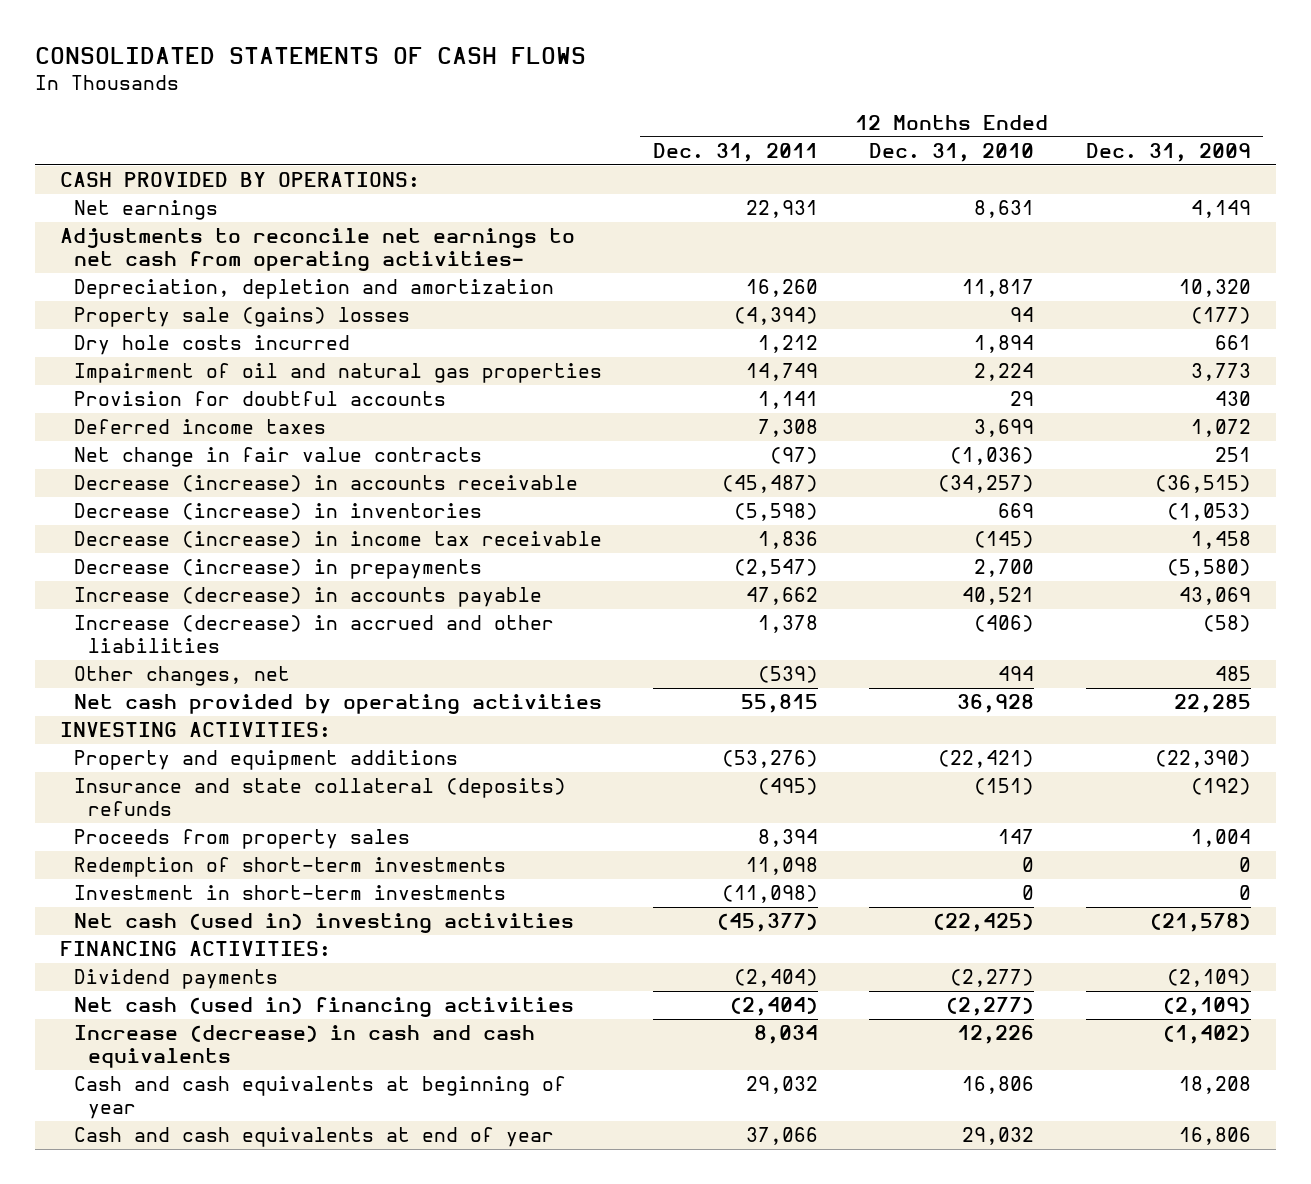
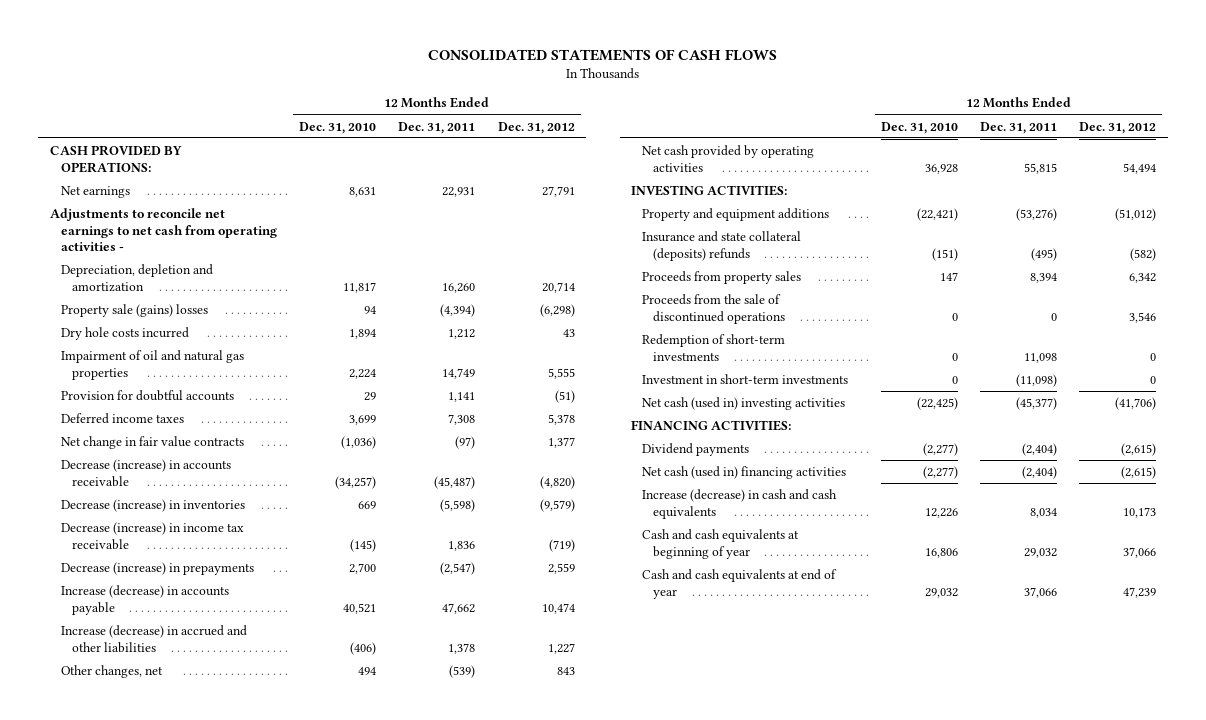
[1085,142,1251,162] Dec. 31, 2009 -> none
none -> [497,121,575,134] Dec. 31, 2012
[60,228,576,272] Adjustments to reconcile net earnings to net cash from operating activities- -> [49,208,277,252] Adjustments to reconcile net earnings to net cash from operating activities -
none -> [642,294,786,324] Proceeds from the sale of discontinued operations

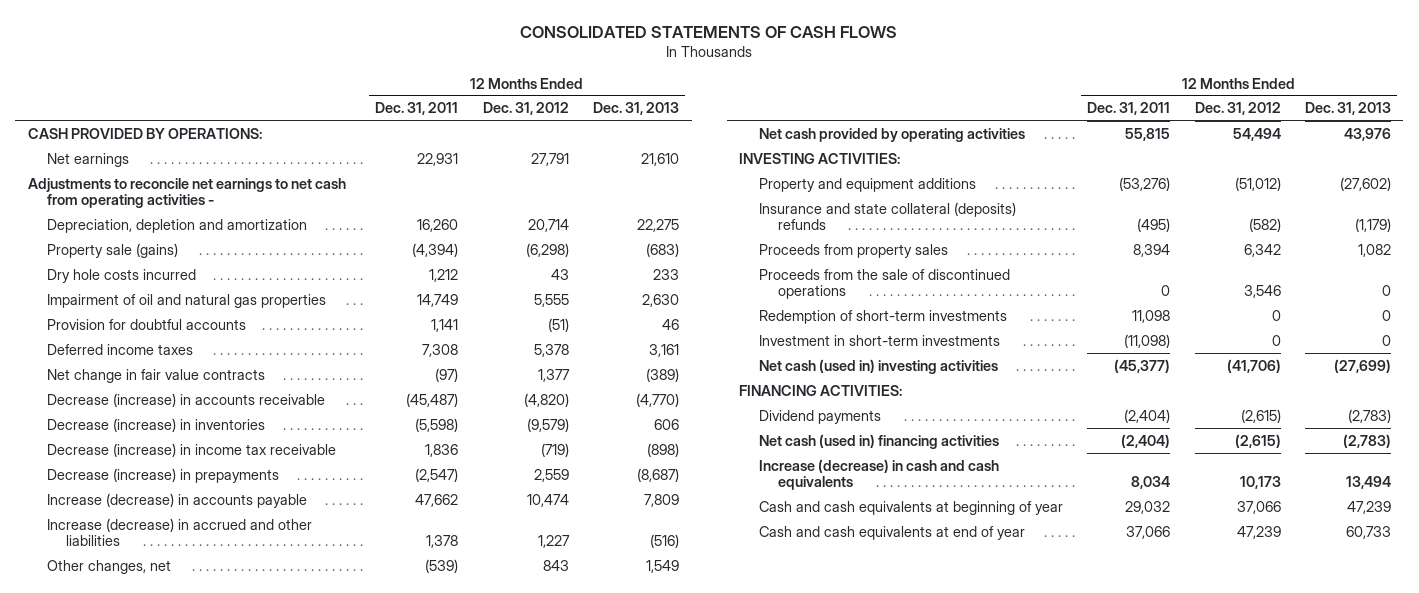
[299,121,377,134] Dec. 31, 2010 -> none
none -> [593,102,680,116] Dec. 31, 2013
[60,304,208,318] Property sale (gains) losses -> [47,242,179,258] Property sale (gains)

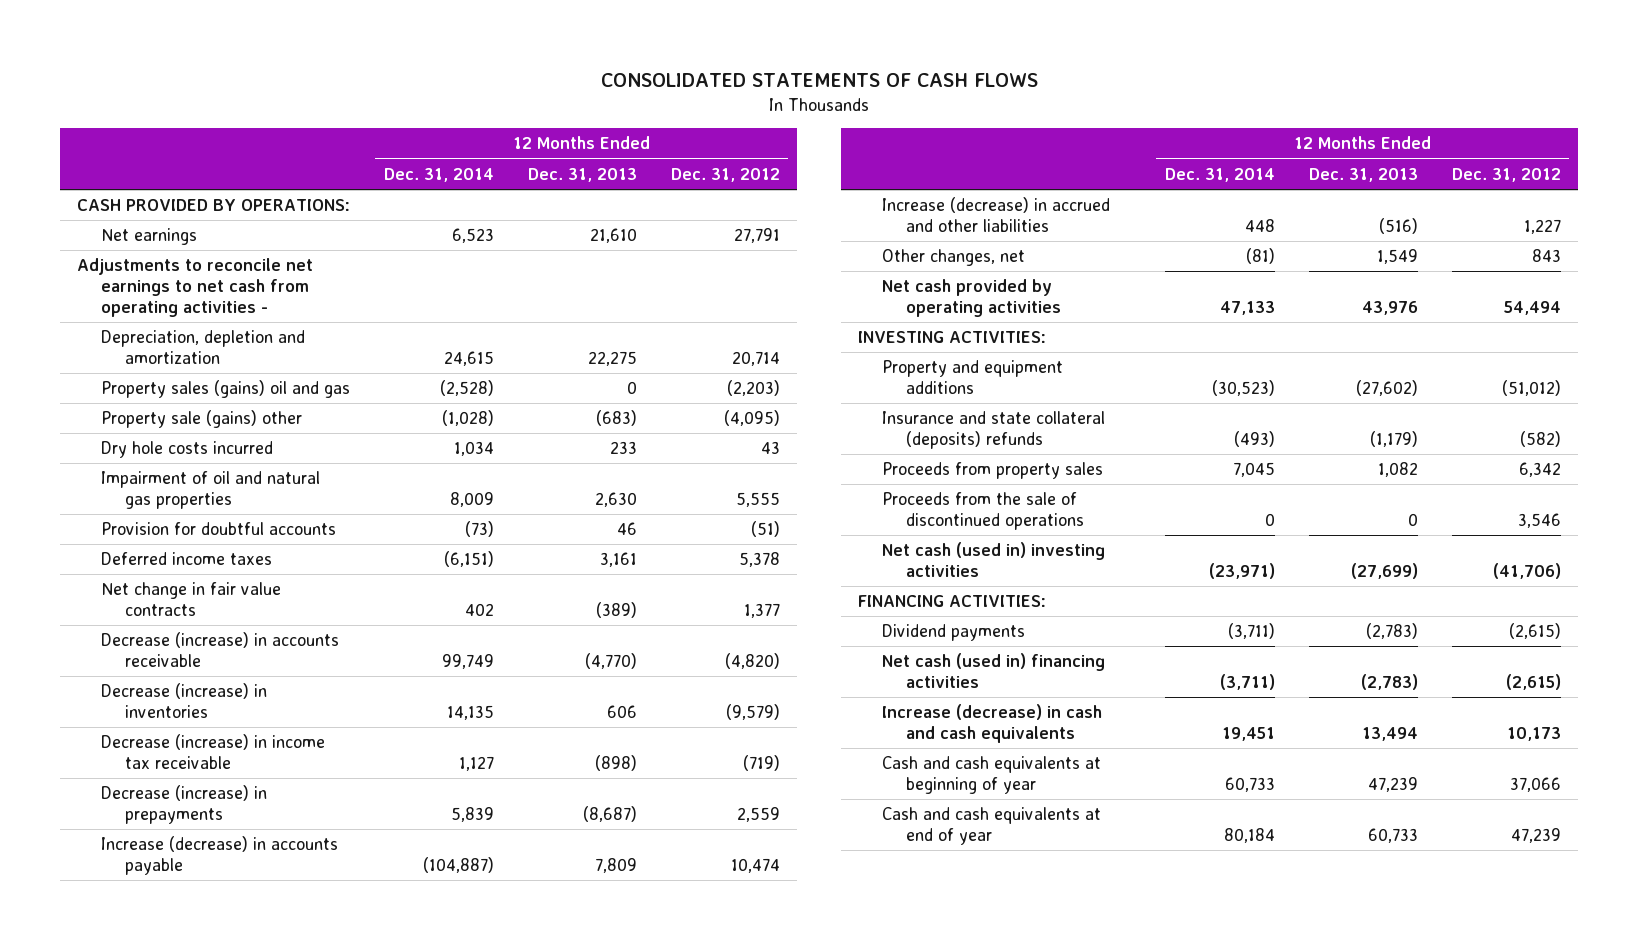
[375,102,459,116] Dec. 31, 2011 -> none
none -> [383,167,494,182] Dec. 31, 2014
none -> [100,380,350,399] Property sales (gains) oil and gas
[47,242,179,258] Property sale (gains) -> [100,410,302,429] Property sale (gains) other
[525,242,569,257] (6,298) -> [723,410,780,427] (4,095)
[758,309,1007,324] Redemption of short-term investments -> none
[758,334,1000,346] Investment in short-term investments -> none

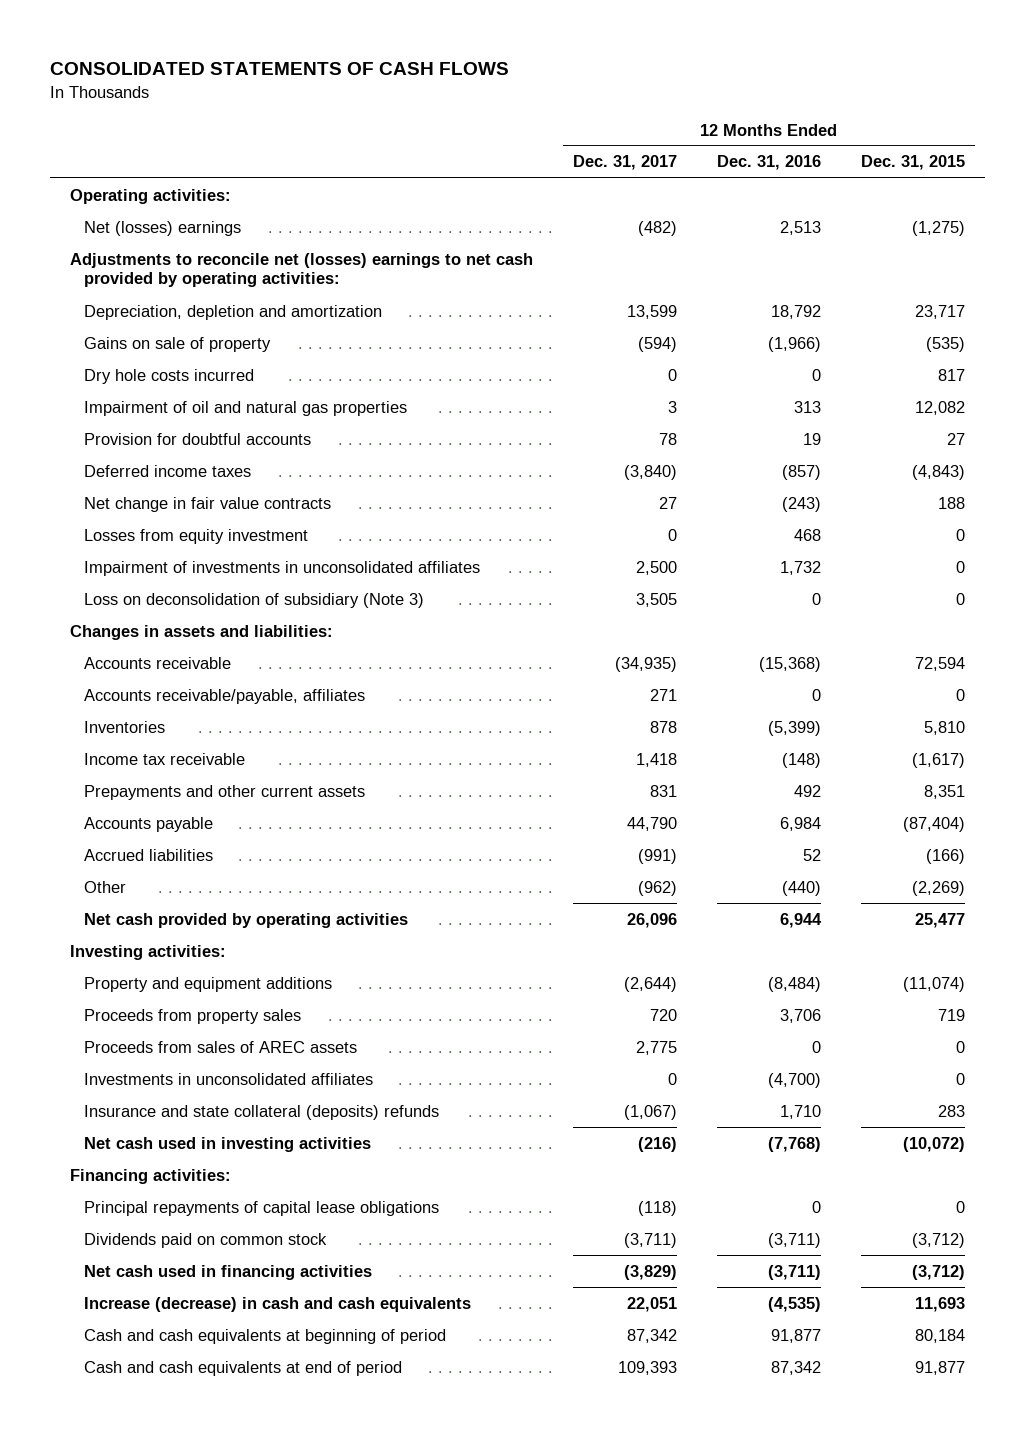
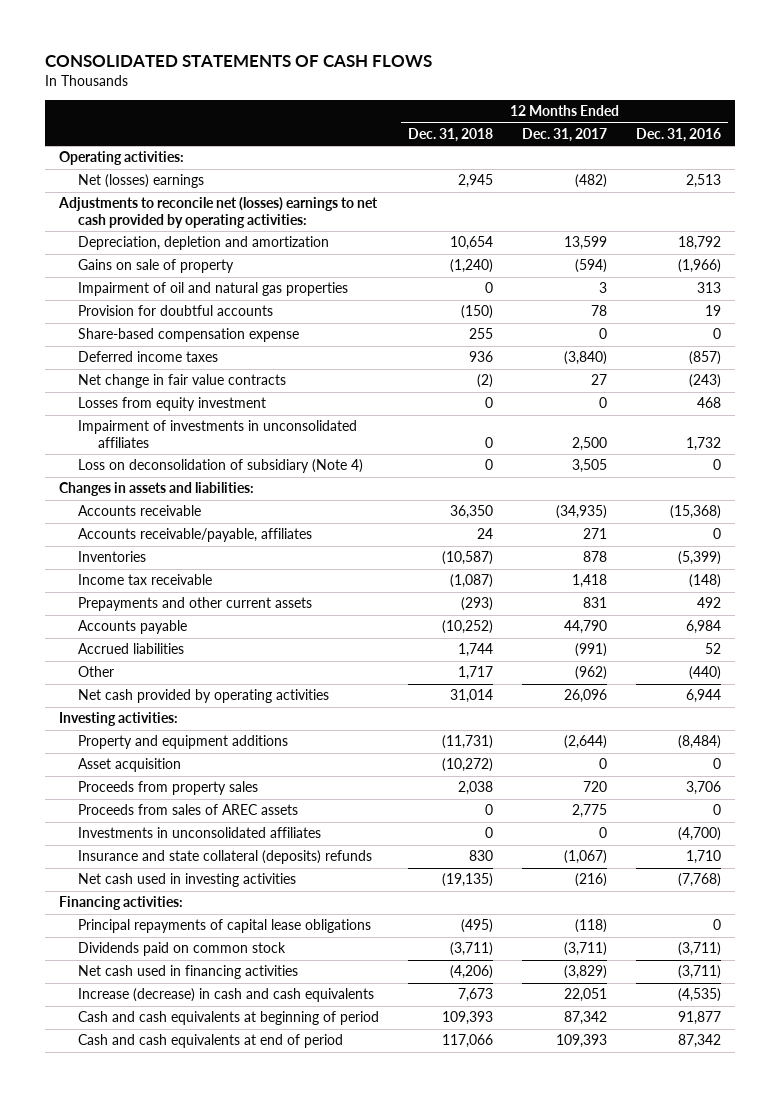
[861,155,966,171] Dec. 31, 2015 -> none
none -> [408,128,494,143] Dec. 31, 2018
[83,368,254,384] Dry hole costs incurred -> none
none -> [78,328,300,343] Share-based compensation expense
[83,592,424,608] Loss on deconsolidation of subsidiary (Note 3) -> [78,459,364,474] Loss on deconsolidation of subsidiary (Note 4)
none -> [78,758,182,773] Asset acquisition

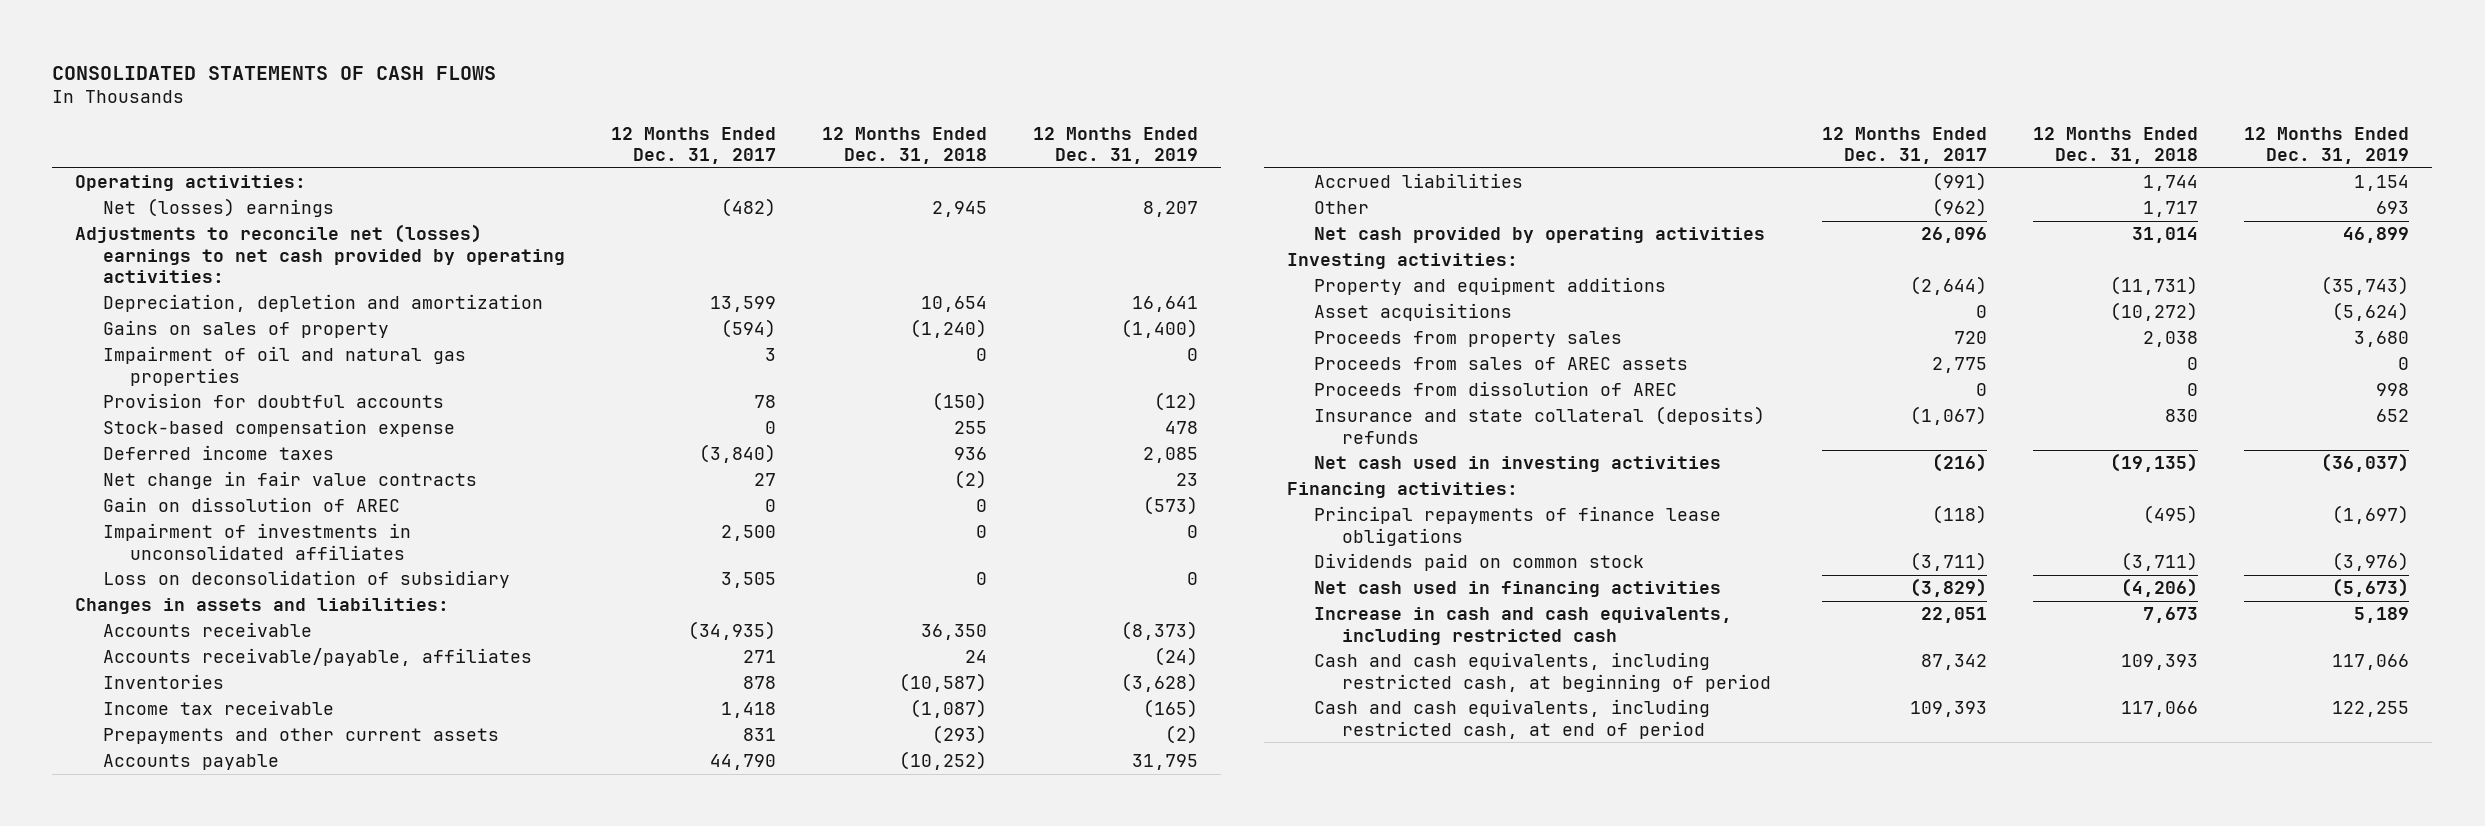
[635,128,721,143] Dec. 31, 2016 -> none
none -> [1032,126,1198,165] 12 Months Ended Dec. 31, 2019
[78,259,235,274] Gains on sale of property -> [102,320,389,339] Gains on sales of property
[78,328,300,343] Share-based compensation expense -> [102,419,455,438] Stock-based compensation expense
[78,397,267,412] Losses from equity investment -> none
none -> [102,497,400,513] Gain on dissolution of AREC
[78,459,364,474] Loss on deconsolidation of subsidiary (Note 4) -> [102,570,510,589] Loss on deconsolidation of subsidiary
[78,758,182,773] Asset acquisition -> [1314,303,1513,322] Asset acquisitions
[78,827,322,839] Investments in unconsolidated affiliates -> none
none -> [1314,381,1678,397] Proceeds from dissolution of AREC
[78,919,372,934] Principal repayments of capital lease obligations -> [1314,506,1722,546] Principal repayments of finance lease obligations
[78,988,375,1003] Increase (decrease) in cash and cash equivalents -> [1314,607,1733,645] Increase in cash and cash equivalents, including restricted cash
[78,1011,380,1026] Cash and cash equivalents at beginning of period -> [1314,652,1771,692] Cash and cash equivalents, including restricted cash, at beginning of period
[78,1034,344,1049] Cash and cash equivalents at end of period -> [1314,699,1711,739] Cash and cash equivalents, including restricted cash, at end of period

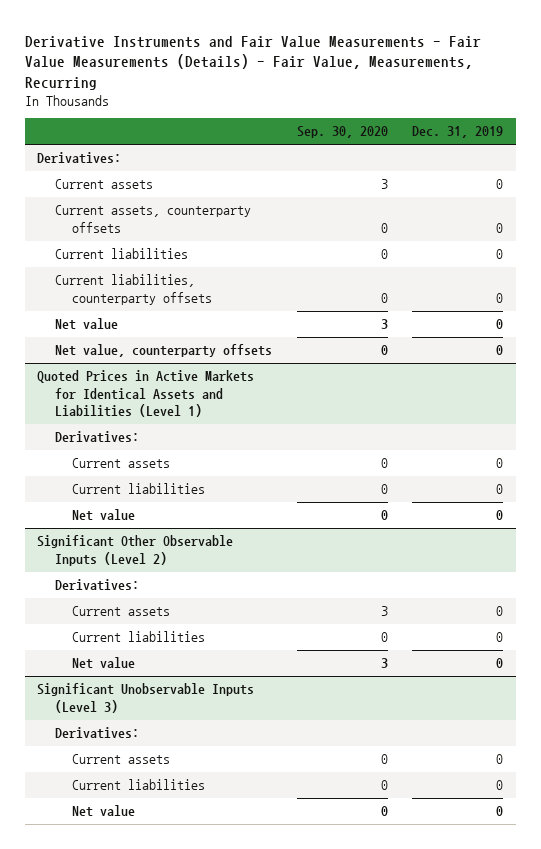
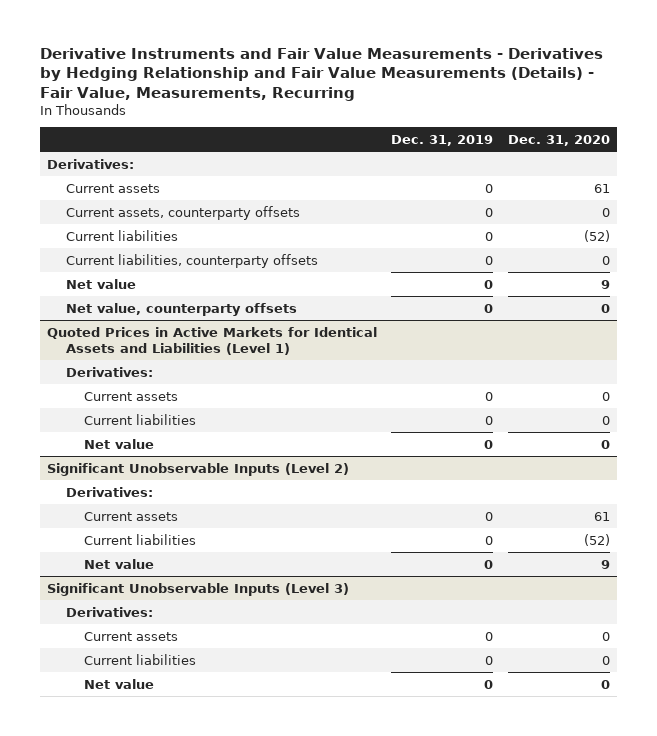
[25,35,482,90] Derivative Instruments and Fair Value Measurements - Fair Value Measurements (Details) - Fair Value, Measurements, Recurring -> [39,48,603,101] Derivative Instruments and Fair Value Measurements - Derivatives by Hedging Relationship and Fair Value Measurements (Details) - Fair Value, Measurements, Recurring
[296,126,388,139] Sep. 30, 2020 -> none
none -> [507,134,610,146] Dec. 31, 2020
[37,535,234,566] Significant Other Observable Inputs (Level 2) -> [46,462,349,476] Significant Unobservable Inputs (Level 2)

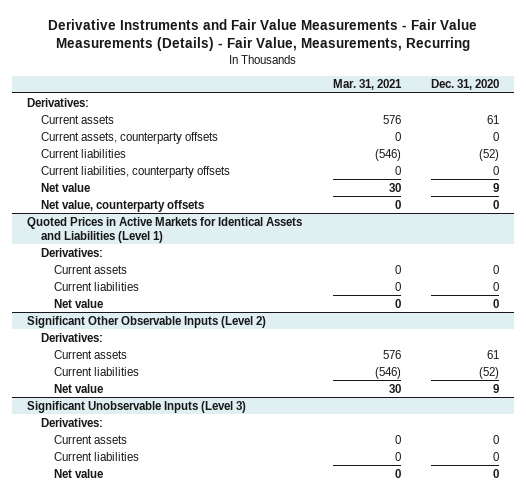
[39,48,603,101] Derivative Instruments and Fair Value Measurements - Derivatives by Hedging Relationship and Fair Value Measurements (Details) - Fair Value, Measurements, Recurring -> [48,19,478,52] Derivative Instruments and Fair Value Measurements - Fair Value Measurements (Details) - Fair Value, Measurements, Recurring
[391,134,494,146] Dec. 31, 2019 -> none
none -> [332,79,402,91] Mar. 31, 2021
[46,462,349,476] Significant Unobservable Inputs (Level 2) -> [27,315,267,328] Significant Other Observable Inputs (Level 2)

